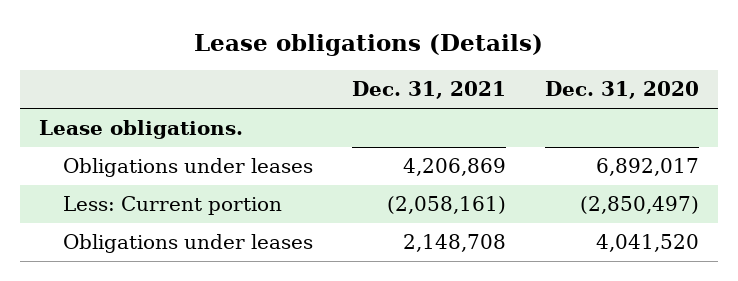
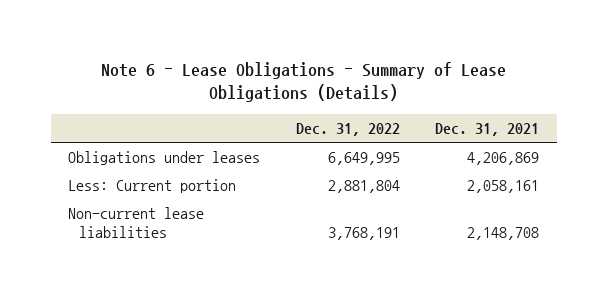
[194,33,544,56] Lease obligations (Details) -> [100,61,506,103] Note 6 - Lease Obligations - Summary of Lease Obligations (Details)
[544,81,699,100] Dec. 31, 2020 -> none
none -> [295,123,400,137] Dec. 31, 2022
[39,120,244,140] Lease obligations. -> none
[387,196,507,215] (2,058,161) -> [466,180,539,194] 2,058,161
[63,234,314,254] Obligations under leases -> [68,207,205,239] Non-current lease liabilities

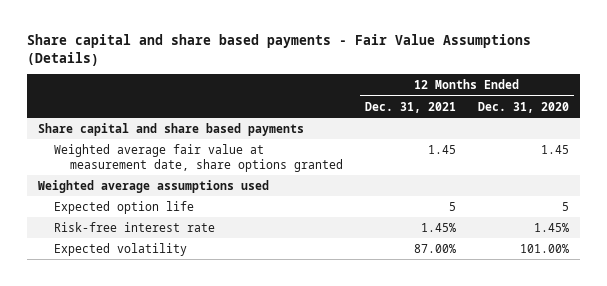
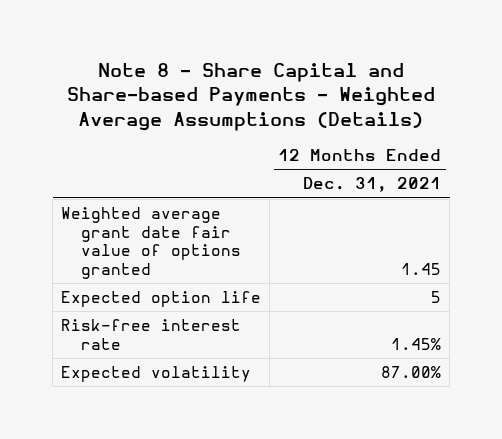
[27,34,532,66] Share capital and share based payments - Fair Value Assumptions (Details) -> [67,62,436,131] Note 8 - Share Capital and Share-based Payments - Weighted Average Assumptions (Details)
[477,101,569,113] Dec. 31, 2020 -> none
[38,122,305,136] Share capital and share based payments -> none
[38,179,270,193] Weighted average assumptions used -> none
[54,143,344,172] Weighted average fair value at measurement date, share options granted -> [61,207,241,280] Weighted average grant date fair value of options granted

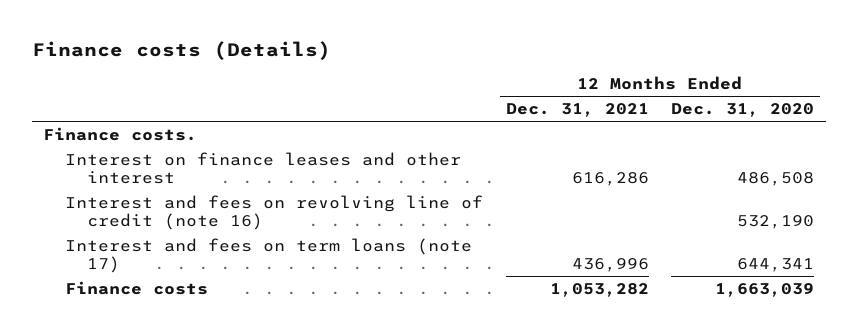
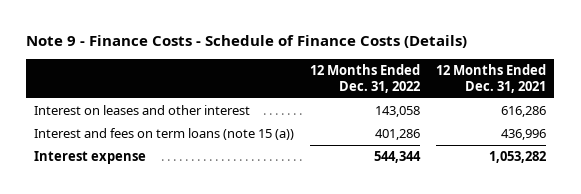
[31,41,331,61] Finance costs (Details) -> [26,35,468,49] Note 9 - Finance Costs - Schedule of Finance Costs (Details)
[671,103,815,118] Dec. 31, 2020 -> none
none -> [310,64,421,93] 12 Months Ended Dec. 31, 2022
[43,126,198,141] Finance costs. -> none
[65,194,484,230] Interest and fees on revolving line of credit (note 16) -> none
[65,151,462,184] Interest on finance leases and other interest -> [34,105,251,116] Interest on leases and other interest
[65,237,473,273] Interest and fees on term loans (note 17) -> [34,128,295,141] Interest and fees on term loans (note 15 (a))
[65,280,209,295] Finance costs -> [34,151,147,165] Interest expense

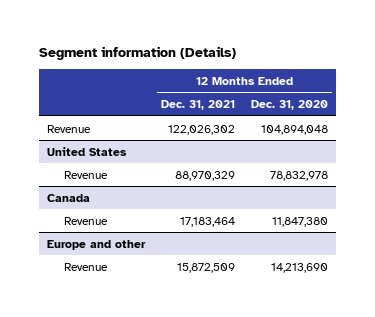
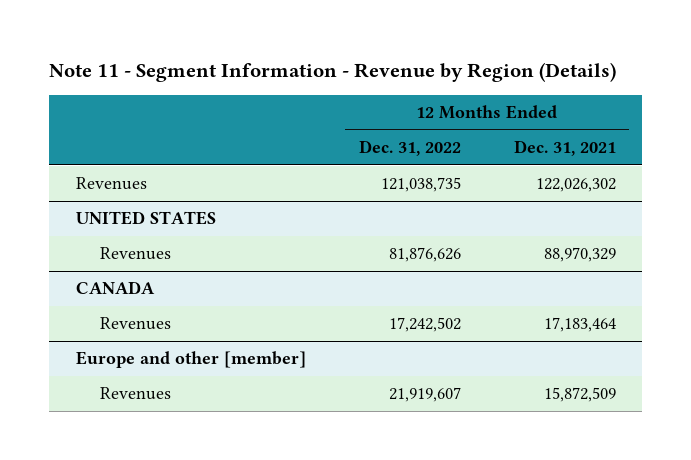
[38,46,236,61] Segment information (Details) -> [49,62,617,83] Note 11 - Segment Information - Revenue by Region (Details)
[251,100,329,111] Dec. 31, 2020 -> none
none -> [358,140,461,157] Dec. 31, 2022
[46,124,91,133] Revenue -> [75,177,147,191] Revenues
[46,146,127,156] United States -> [75,211,216,226] UNITED STATES
[64,170,109,179] Revenue -> [99,247,171,261] Revenues
[46,193,90,202] Canada -> [75,281,155,295] CANADA
[64,216,109,225] Revenue -> [99,317,171,331] Revenues
[46,239,146,250] Europe and other -> [75,351,306,369] Europe and other [member]
[64,262,109,271] Revenue -> [99,387,171,401] Revenues

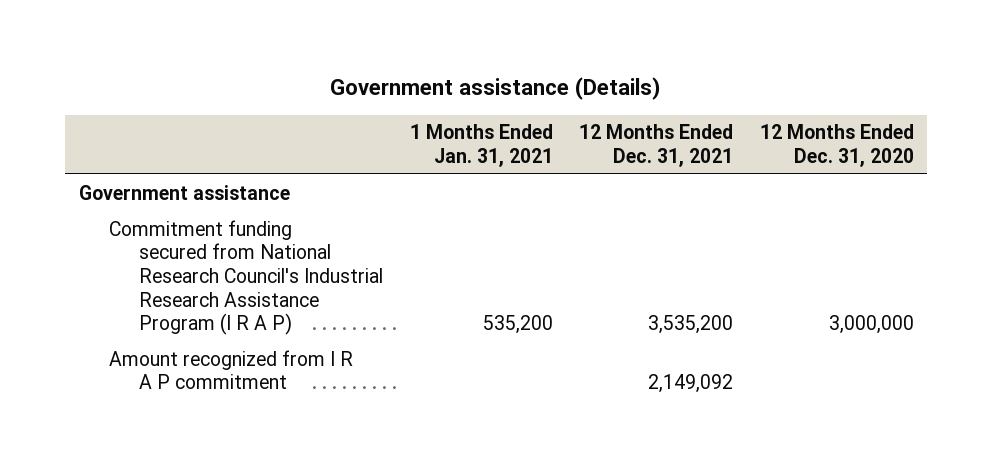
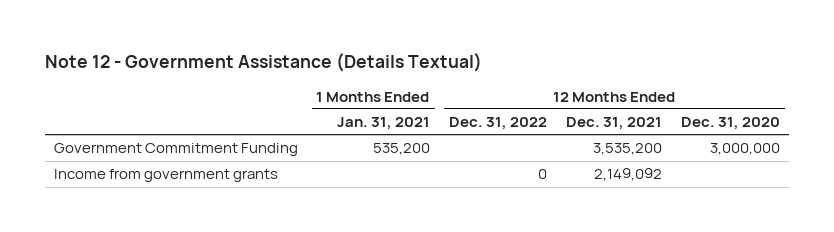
[330,77,662,101] Government assistance (Details) -> [44,53,482,73] Note 12 - Government Assistance (Details Textual)
none -> [448,117,547,131] Dec. 31, 2022
[78,184,290,200] Government assistance -> none
[108,219,384,336] Commitment funding secured from National Research Council's Industrial Research Assistance Program (I R A P) -> [53,143,298,157] Government Commitment Funding
[108,349,353,390] Amount recognized from I R A P commitment -> [53,169,278,183] Income from government grants

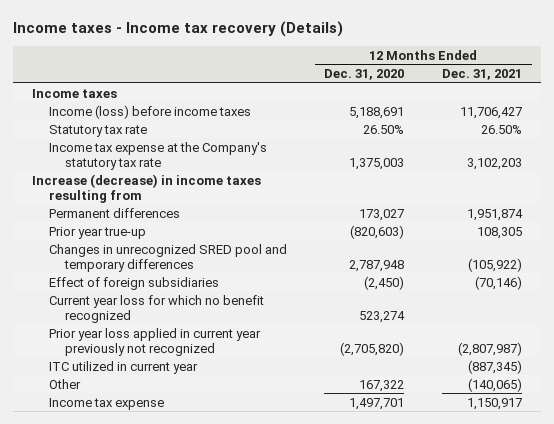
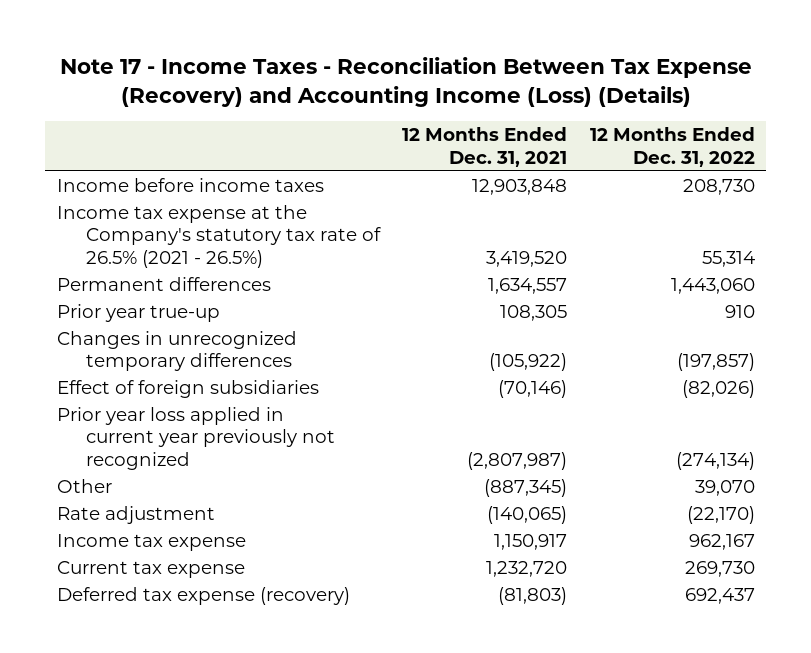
[13,21,344,38] Income taxes - Income tax recovery (Details) -> [59,57,752,107] Note 17 - Income Taxes - Reconciliation Between Tax Expense (Recovery) and Accounting Income (Loss) (Details)
[324,69,405,81] Dec. 31, 2020 -> none
none -> [589,127,755,167] 12 Months Ended Dec. 31, 2022
[32,88,118,98] Income taxes -> none
[48,124,147,137] Statutory tax rate -> none
[32,173,262,203] Increase (decrease) in income taxes resulting from -> none
[48,104,251,119] Income (loss) before income taxes -> [56,177,324,192] Income before income taxes
[460,106,523,119] 11,706,427 -> [472,178,568,195] 12,903,848
[48,141,267,170] Income tax expense at the Company's statutory tax rate -> [56,204,381,268] Income tax expense at the Company's statutory tax rate of 26.5% (2021 - 26.5%)
[467,157,523,170] 3,102,203 -> [486,250,568,267] 3,419,520
[467,208,524,221] 1,951,874 -> [488,277,568,294] 1,634,557
[48,243,287,272] Changes in unrecognized SRED pool and temporary differences -> [56,330,297,372] Changes in unrecognized temporary differences
[48,294,264,323] Current year loss for which no benefit recognized -> none
[48,360,198,374] ITC utilized in current year -> none
[468,377,523,392] (140,065) -> [484,478,568,497] (887,345)
none -> [56,505,215,524] Rate adjustment
none -> [56,560,245,578] Current tax expense
none -> [56,586,350,605] Deferred tax expense (recovery)

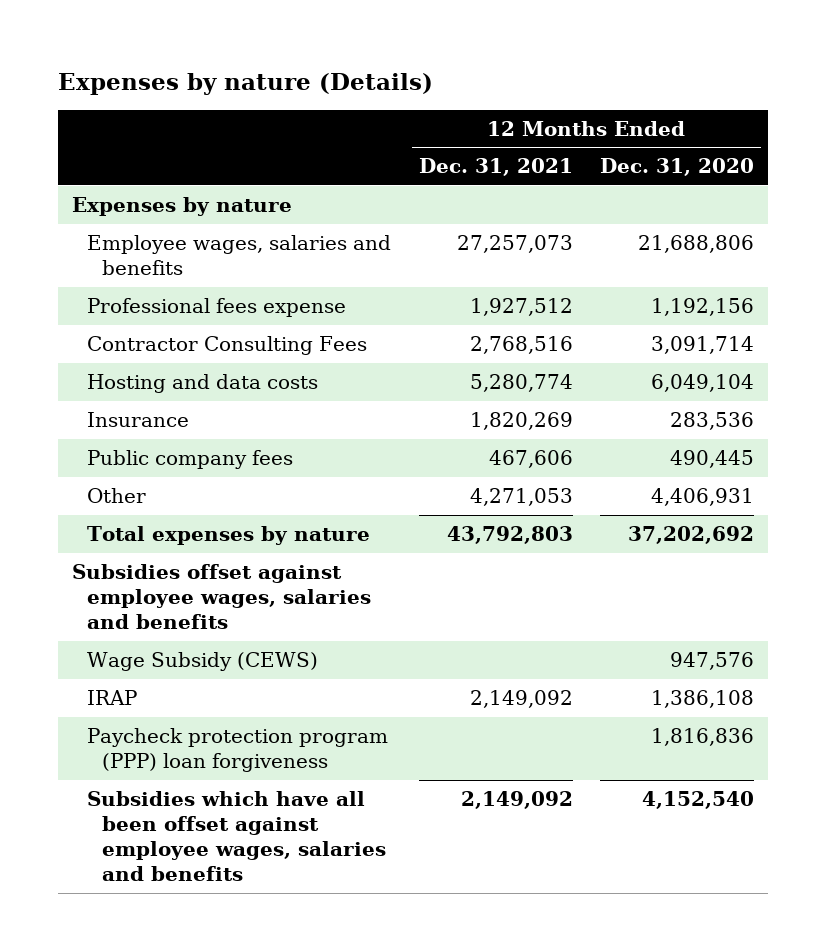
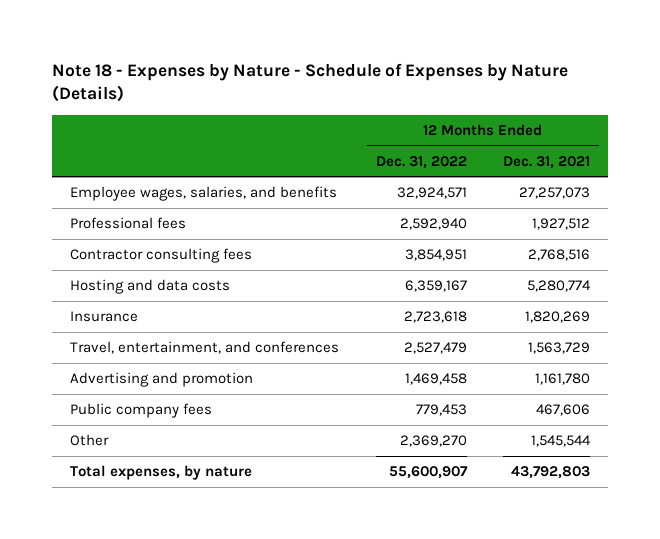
[58,72,434,95] Expenses by nature (Details) -> [52,62,569,103] Note 18 - Expenses by Nature - Schedule of Expenses by Nature (Details)
[600,158,755,177] Dec. 31, 2020 -> none
none -> [375,155,467,169] Dec. 31, 2022
[72,197,293,217] Expenses by nature -> none
[87,235,392,276] Employee wages, salaries and benefits -> [70,186,338,202] Employee wages, salaries, and benefits
[87,298,347,318] Professional fees expense -> [70,217,187,230] Professional fees
[87,336,368,356] Contractor Consulting Fees -> [70,248,253,264] Contractor consulting fees
none -> [70,341,340,355] Travel, entertainment, and conferences
none -> [70,372,254,388] Advertising and promotion
[72,564,372,630] Subsidies offset against employee wages, salaries and benefits -> none
[87,652,319,672] Wage Subsidy (CEWS) -> none
[87,690,138,706] IRAP -> none
[87,728,389,773] Paycheck protection program (PPP) loan forgiveness -> none
[87,791,386,882] Subsidies which have all been offset against employee wages, salaries and benefits -> none
[469,488,573,507] 4,271,053 -> [530,435,591,448] 1,545,544
[87,526,371,546] Total expenses by nature -> [70,465,253,481] Total expenses, by nature

